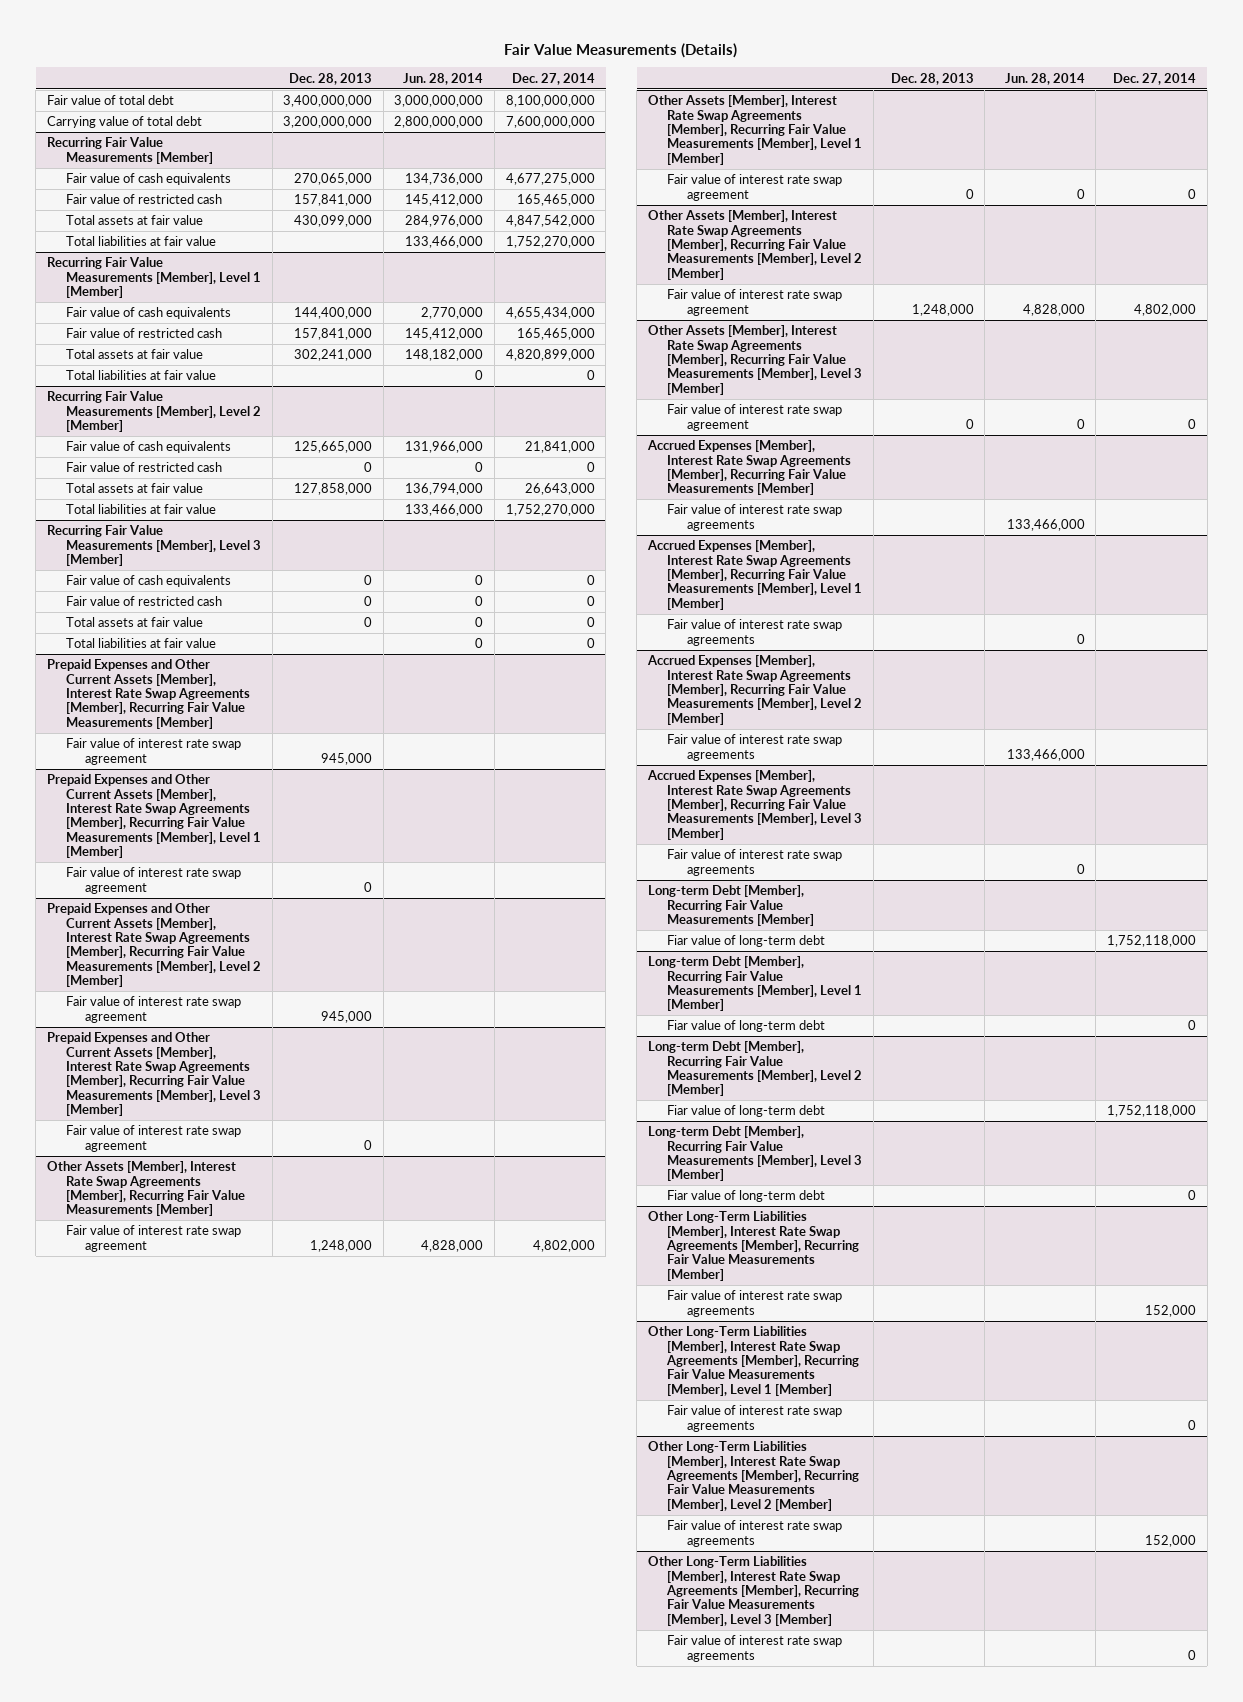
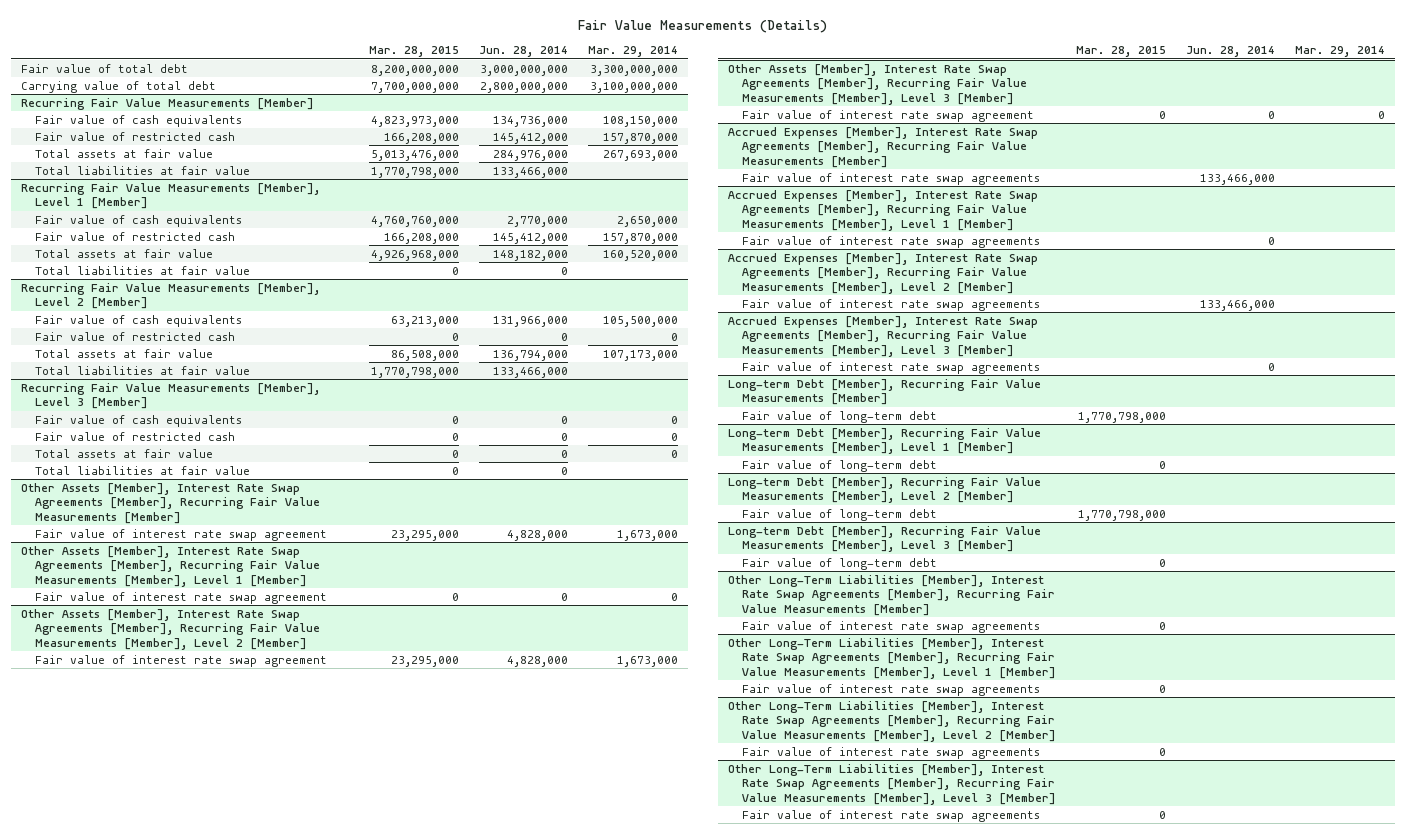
[289,72,373,85] Dec. 28, 2013 -> none
[511,72,595,85] Dec. 27, 2014 -> none
none -> [369,46,460,58] Mar. 28, 2015
none -> [588,46,679,58] Mar. 29, 2014
[46,659,250,729] Prepaid Expenses and Other Current Assets [Member], Interest Rate Swap Agreements [Member], Recurring Fair Value Measurements [Member] -> none
[65,738,241,765] Fair value of interest rate swap agreement -> none
[46,774,261,858] Prepaid Expenses and Other Current Assets [Member], Interest Rate Swap Agreements [Member], Recurring Fair Value Measurements [Member], Level 1 [Member] -> none
[65,867,241,894] Fair value of interest rate swap agreement -> none
[46,903,261,987] Prepaid Expenses and Other Current Assets [Member], Interest Rate Swap Agreements [Member], Recurring Fair Value Measurements [Member], Level 2 [Member] -> none
[65,996,241,1023] Fair value of interest rate swap agreement -> none
[46,1032,261,1116] Prepaid Expenses and Other Current Assets [Member], Interest Rate Swap Agreements [Member], Recurring Fair Value Measurements [Member], Level 3 [Member] -> none
[65,1125,241,1152] Fair value of interest rate swap agreement -> none
[667,935,826,948] Fiar value of long-term debt -> [741,410,937,423] Fair value of long-term debt
[667,1020,826,1033] Fiar value of long-term debt -> [741,459,937,472] Fair value of long-term debt
[667,1105,826,1118] Fiar value of long-term debt -> [741,508,937,521] Fair value of long-term debt
[667,1190,826,1203] Fiar value of long-term debt -> [741,557,937,570] Fair value of long-term debt

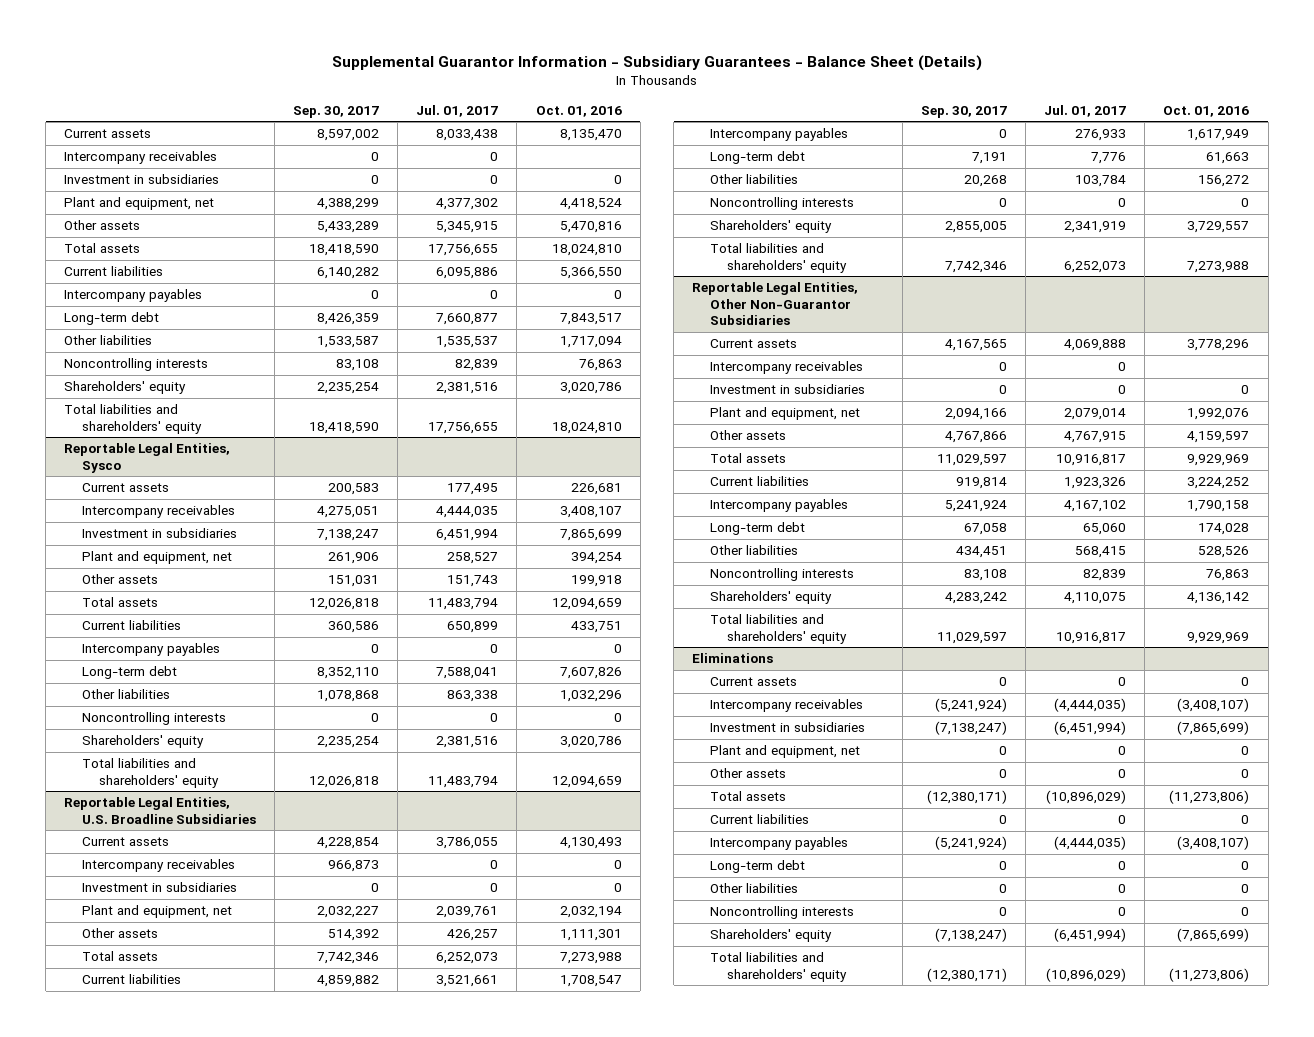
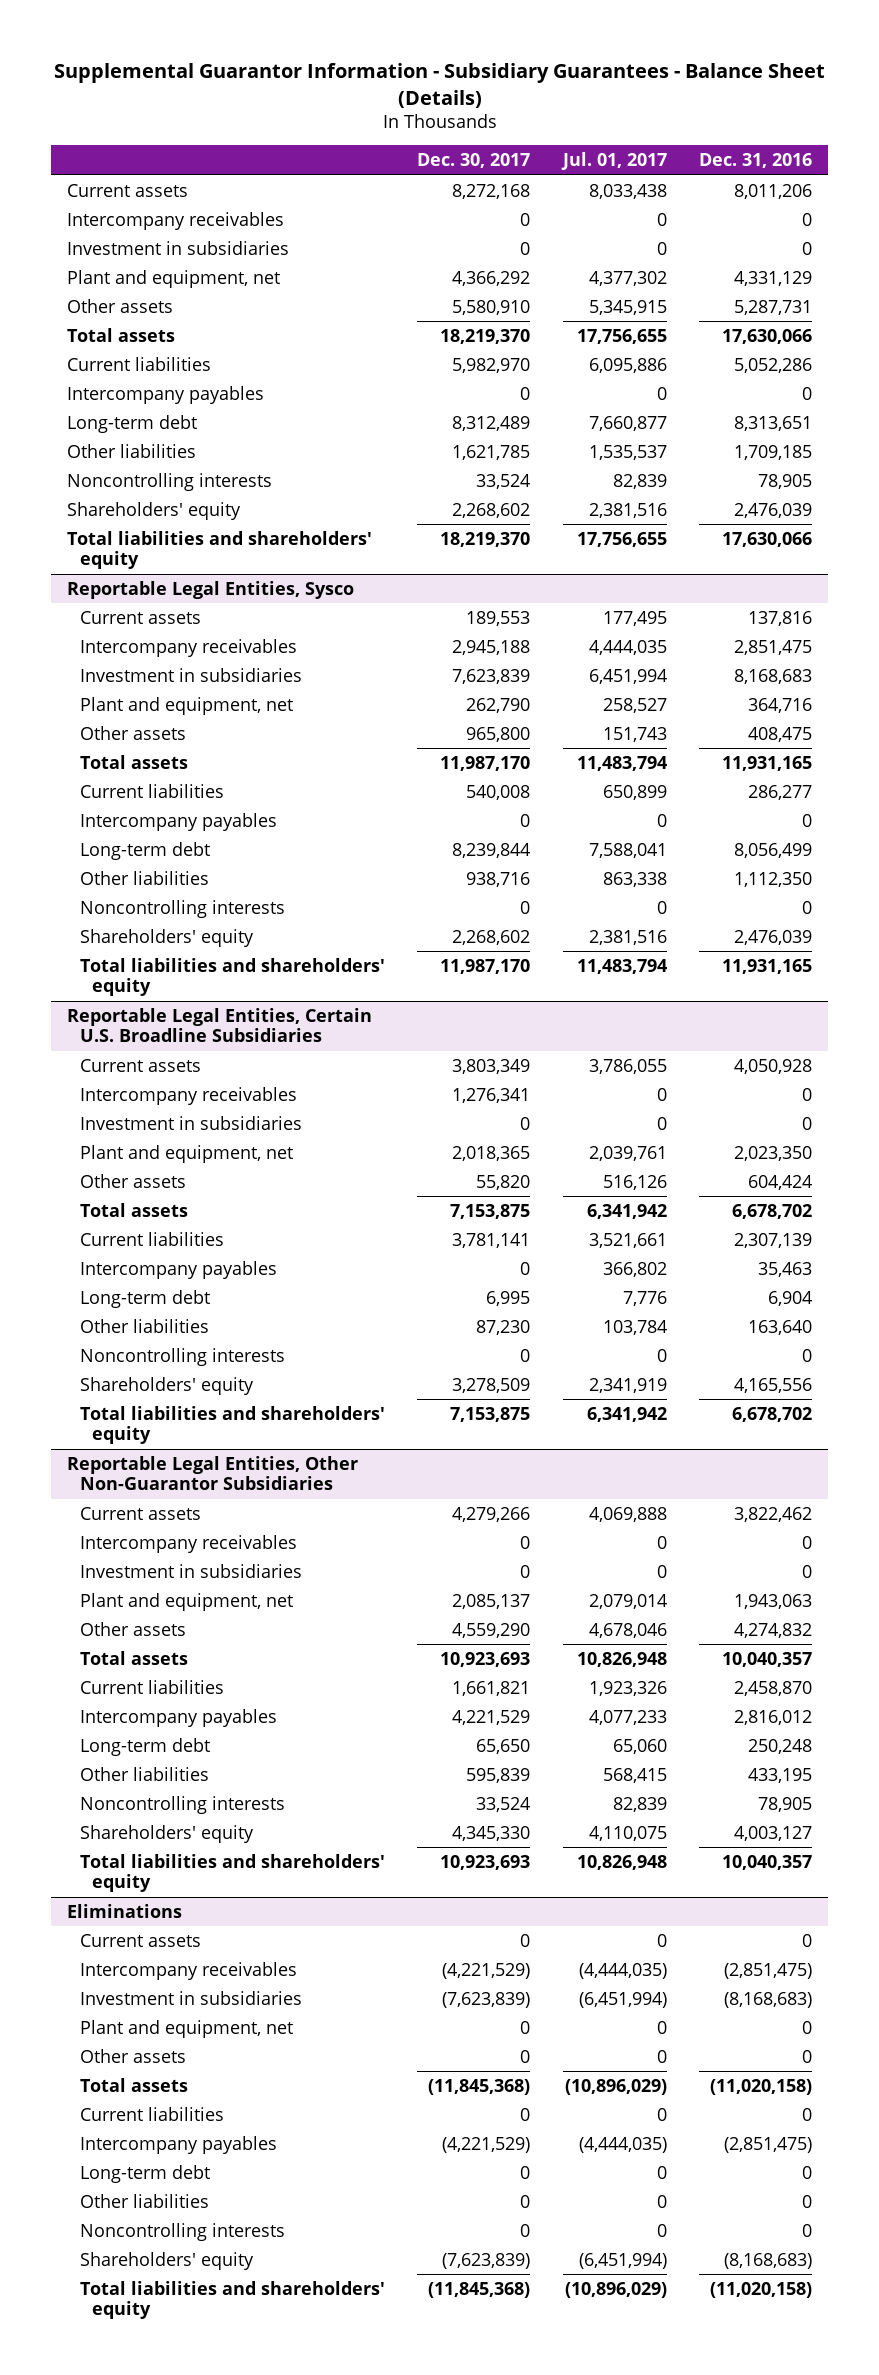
[292,105,379,118] Sep. 30, 2017 -> none
[535,105,622,117] Oct. 01, 2016 -> none
none -> [417,153,531,169] Dec. 30, 2017
none -> [699,153,813,169] Dec. 31, 2016
[64,797,256,824] Reportable Legal Entities, U.S. Broadline Subsidiaries -> [67,1007,373,1043] Reportable Legal Entities, Certain U.S. Broadline Subsidiaries
[447,929,499,942] 426,257 -> [602,1174,667,1190] 516,126
[436,952,499,965] 6,252,073 -> [586,1203,667,1219] 6,341,942
[1075,129,1127,142] 276,933 -> [602,1261,667,1277] 366,802
[1064,260,1127,273] 6,252,073 -> [586,1406,667,1422] 6,341,942
[1064,431,1127,444] 4,767,915 -> [588,1622,667,1638] 4,678,046
[1056,454,1127,467] 10,916,817 -> [576,1651,667,1667] 10,826,948
[1064,500,1127,513] 4,167,102 -> [588,1709,667,1725] 4,077,233
[1056,631,1127,644] 10,916,817 -> [576,1854,667,1870] 10,826,948

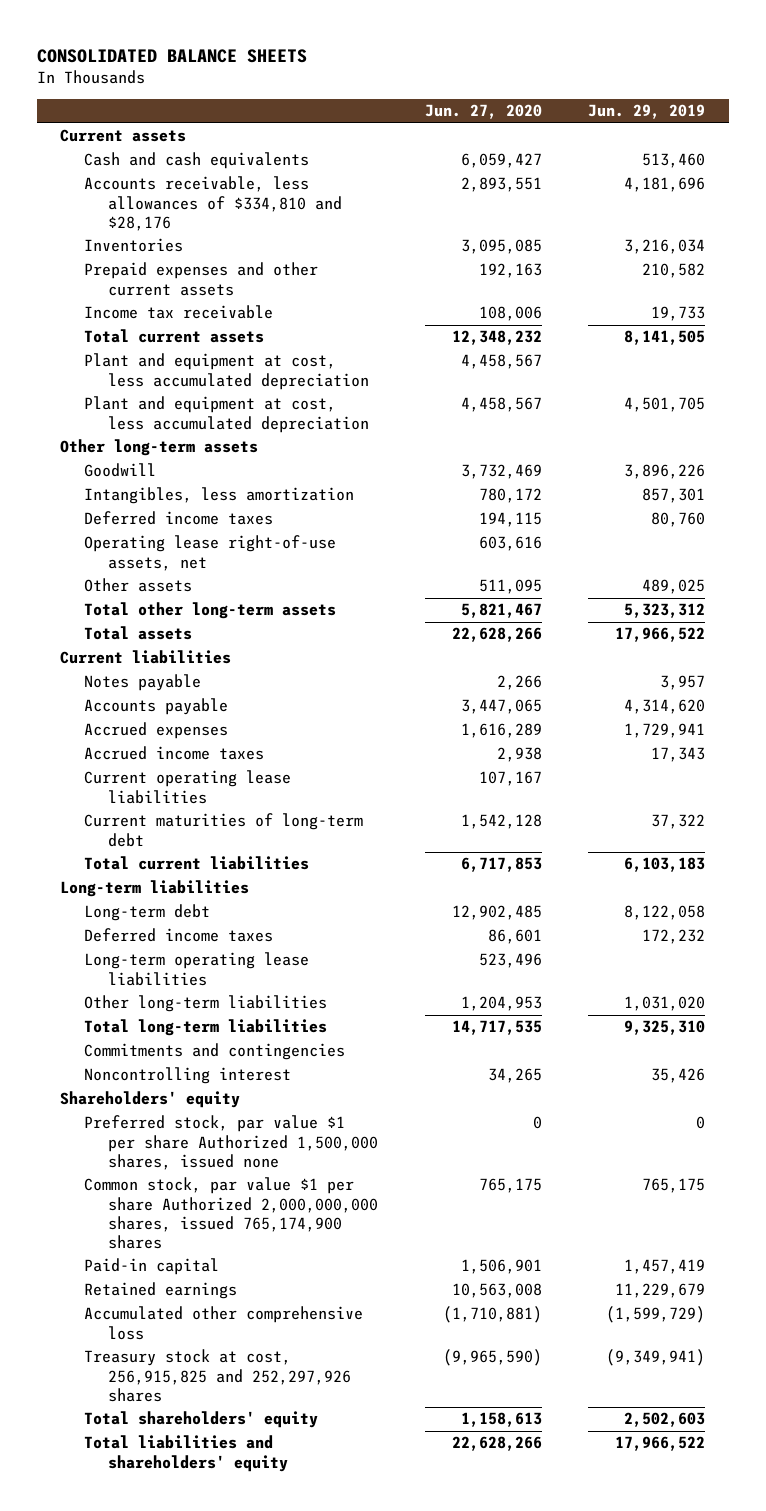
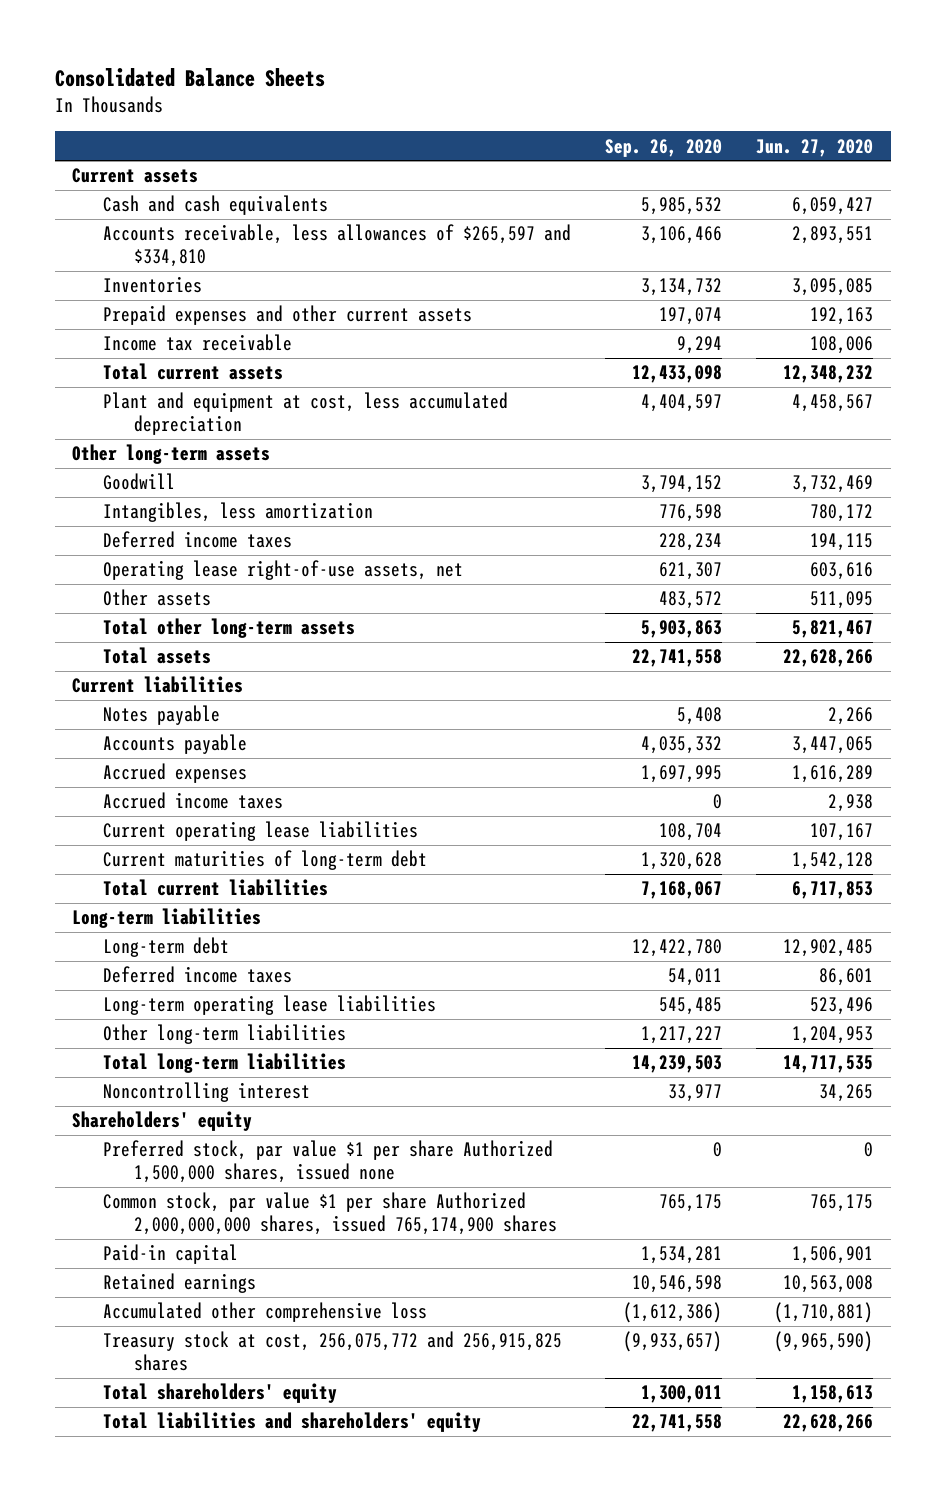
[37,48,308,63] CONSOLIDATED BALANCE SHEETS -> [55,67,326,87] Consolidated Balance Sheets
[588,104,706,120] Jun. 29, 2019 -> none
none -> [605,138,723,157] Sep. 26, 2020
[84,176,343,231] Accounts receivable, less allowances of $334,810 and $28,176 -> [103,224,572,267] Accounts receivable, less allowances of $265,597 and $334,810
[84,396,370,433] Plant and equipment at cost, less accumulated depreciation -> none
[84,1043,346,1061] Commitments and contingencies -> none
[84,1349,352,1402] Treasury stock at cost, 256,915,825 and 252,297,926 shares -> [103,1331,563,1371] Treasury stock at cost, 256,075,772 and 256,915,825 shares

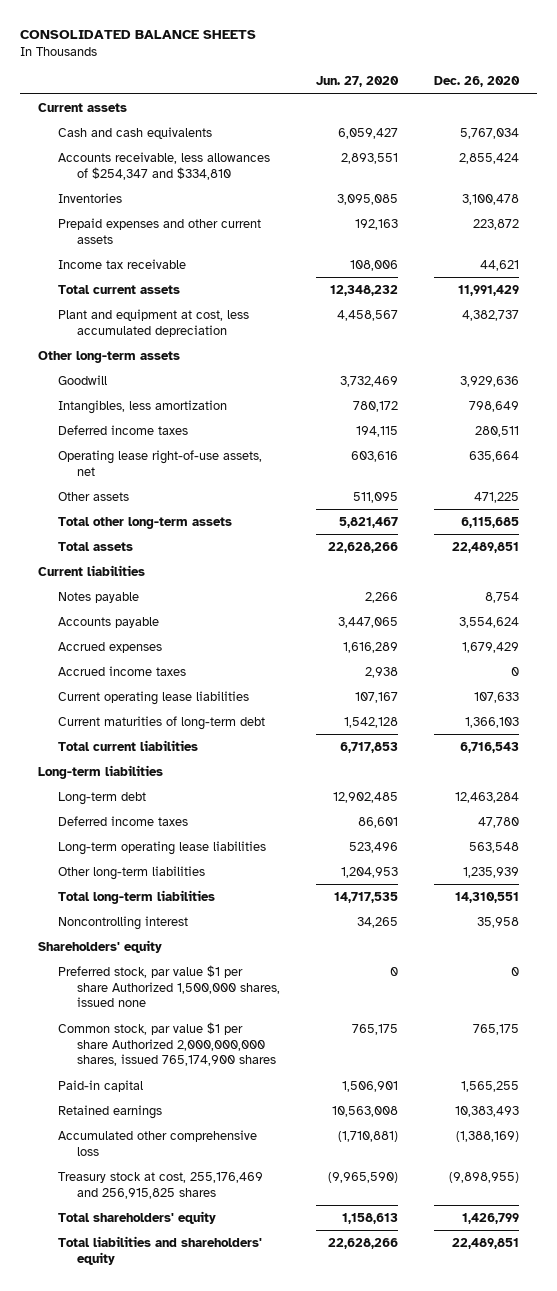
[55,67,326,87] Consolidated Balance Sheets -> [20,30,257,40] CONSOLIDATED BALANCE SHEETS
[605,138,723,157] Sep. 26, 2020 -> none
none -> [434,76,521,88] Dec. 26, 2020
[103,224,572,267] Accounts receivable, less allowances of $265,597 and $334,810 -> [57,151,270,180] Accounts receivable, less allowances of $254,347 and $334,810
[103,1331,563,1371] Treasury stock at cost, 256,075,772 and 256,915,825 shares -> [57,1171,263,1199] Treasury stock at cost, 255,176,469 and 256,915,825 shares

